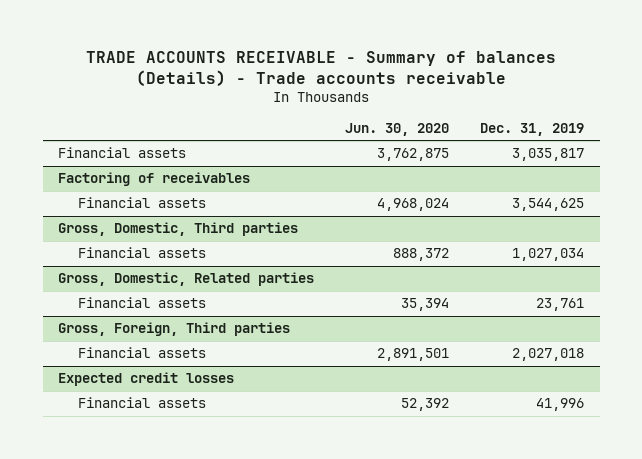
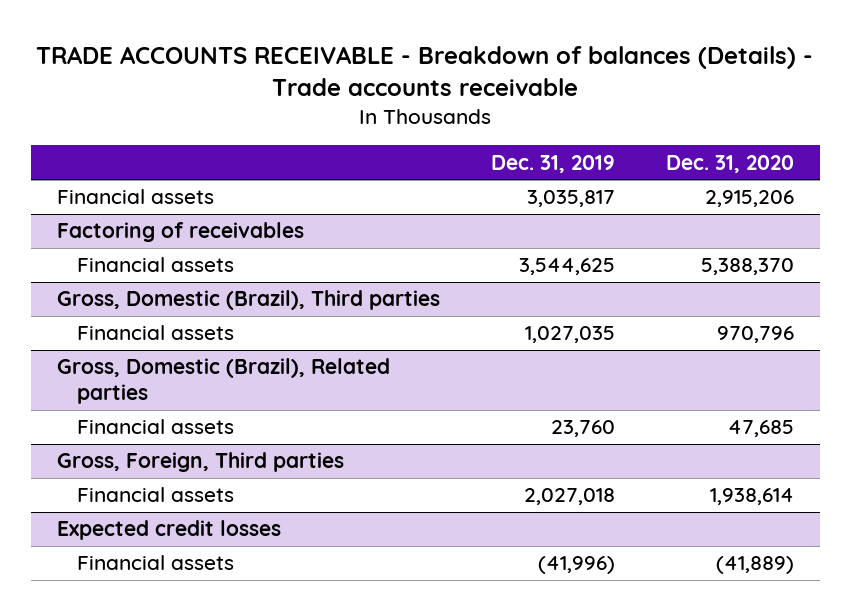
[86,51,557,87] TRADE ACCOUNTS RECEIVABLE - Summary of balances (Details) - Trade accounts receivable -> [36,45,814,97] TRADE ACCOUNTS RECEIVABLE - Breakdown of balances (Details) - Trade accounts receivable
[345,122,450,136] Jun. 30, 2020 -> none
none -> [666,154,795,173] Dec. 31, 2020
[58,222,299,237] Gross, Domestic, Third parties -> [56,290,440,311] Gross, Domestic (Brazil), Third parties
[512,248,585,262] 1,027,034 -> [524,326,615,344] 1,027,035
[58,272,315,287] Gross, Domestic, Related parties -> [56,358,390,405] Gross, Domestic (Brazil), Related parties
[536,298,585,312] 23,761 -> [550,420,615,438] 23,760
[536,398,585,412] 41,996 -> [537,556,615,575] (41,996)

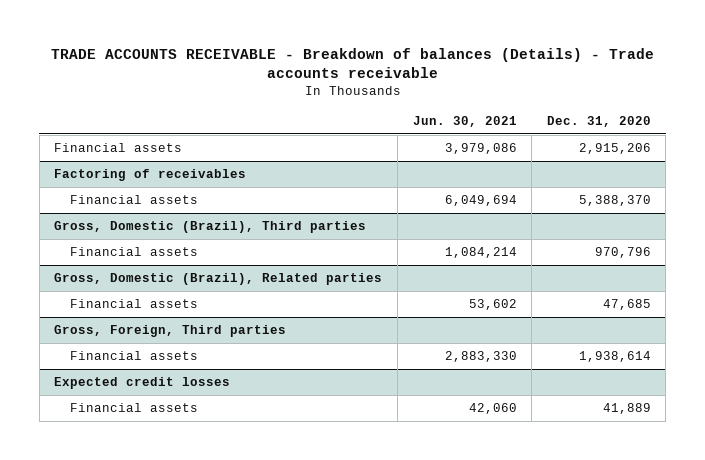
[490,154,615,173] Dec. 31, 2019 -> none
none -> [412,115,517,127] Jun. 30, 2021
[716,556,795,575] (41,889) -> [602,402,651,414] 41,889

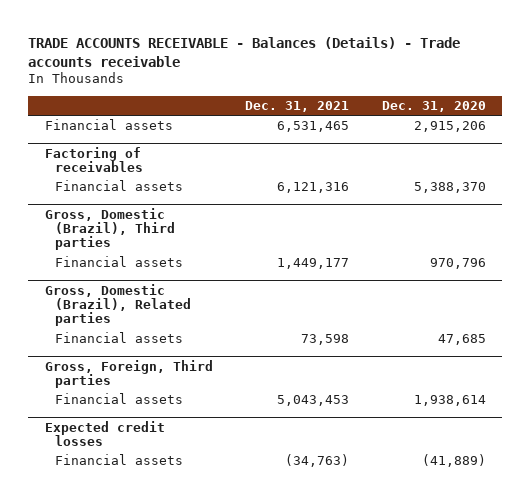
[50,47,654,79] TRADE ACCOUNTS RECEIVABLE - Breakdown of balances (Details) - Trade accounts receivable -> [28,36,461,67] TRADE ACCOUNTS RECEIVABLE - Balances (Details) - Trade accounts receivable
[412,115,517,127] Jun. 30, 2021 -> none
none -> [245,100,350,112] Dec. 31, 2021
[602,402,651,414] 41,889 -> [421,454,486,468] (41,889)

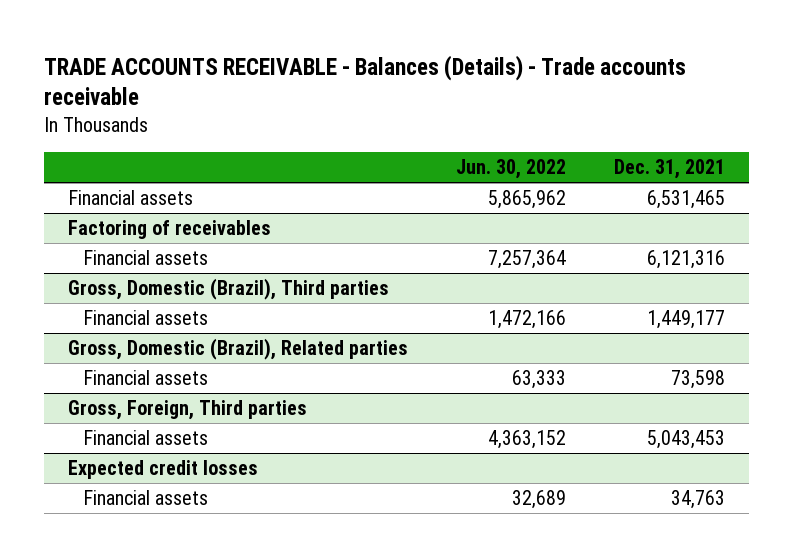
[381,100,486,112] Dec. 31, 2020 -> none
none -> [455,159,566,180] Jun. 30, 2022
[285,454,350,468] (34,763) -> [670,490,725,510] 34,763

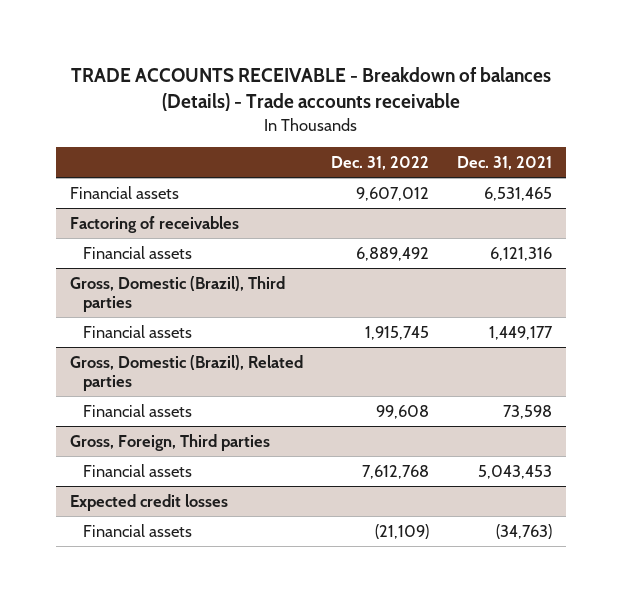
[43,54,686,106] TRADE ACCOUNTS RECEIVABLE - Balances (Details) - Trade accounts receivable -> [71,67,552,112] TRADE ACCOUNTS RECEIVABLE - Breakdown of balances (Details) - Trade accounts receivable
[455,159,566,180] Jun. 30, 2022 -> none
none -> [331,156,430,171] Dec. 31, 2022
[670,490,725,510] 34,763 -> [496,523,553,539] (34,763)

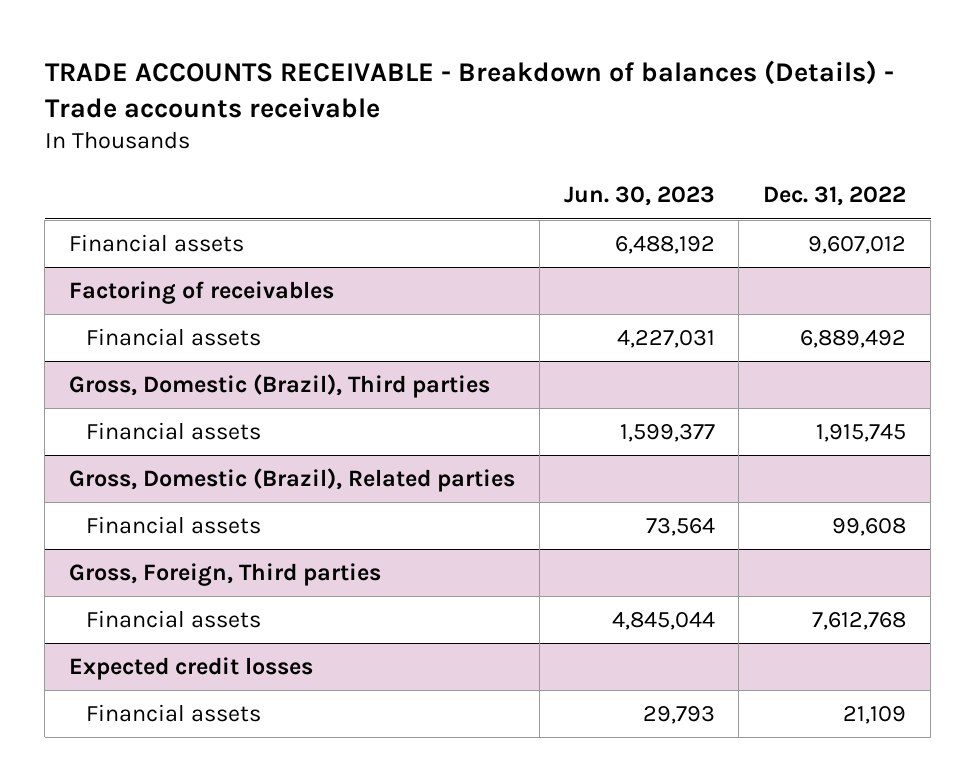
[457,156,553,171] Dec. 31, 2021 -> none
none -> [563,186,715,207] Jun. 30, 2023
[375,523,430,539] (21,109) -> [843,705,907,724] 21,109

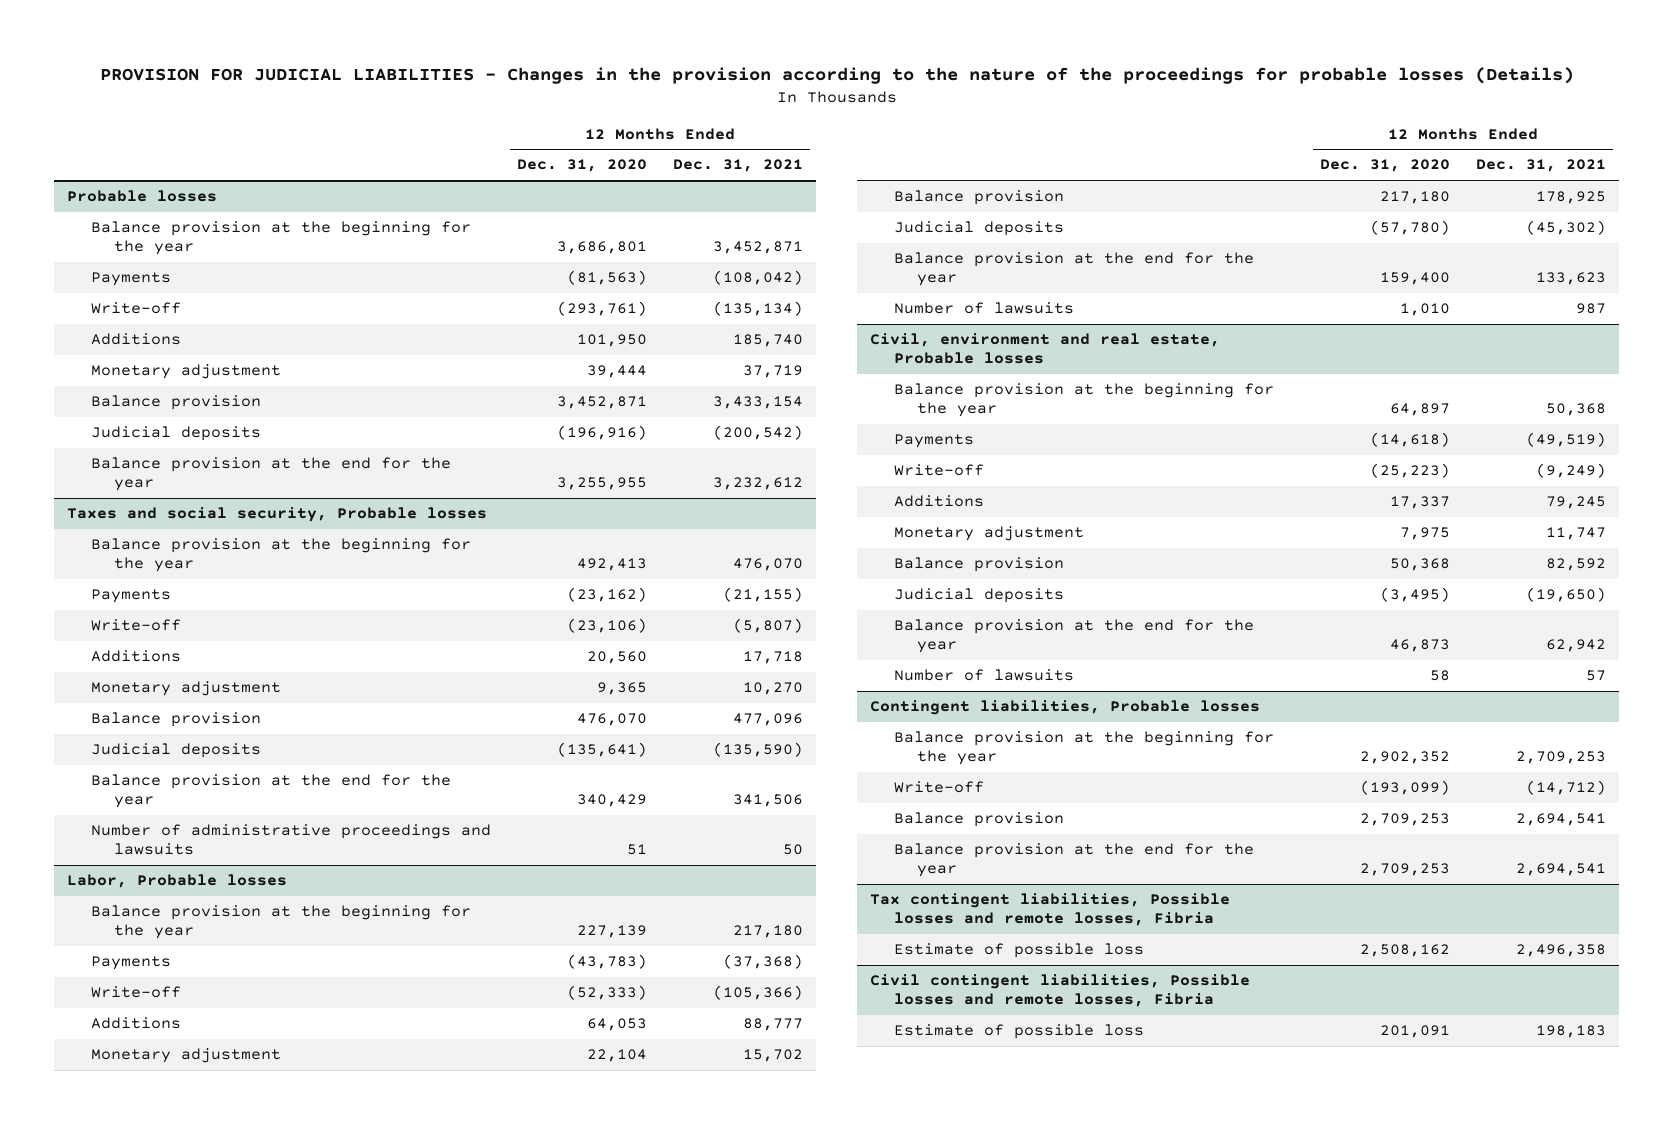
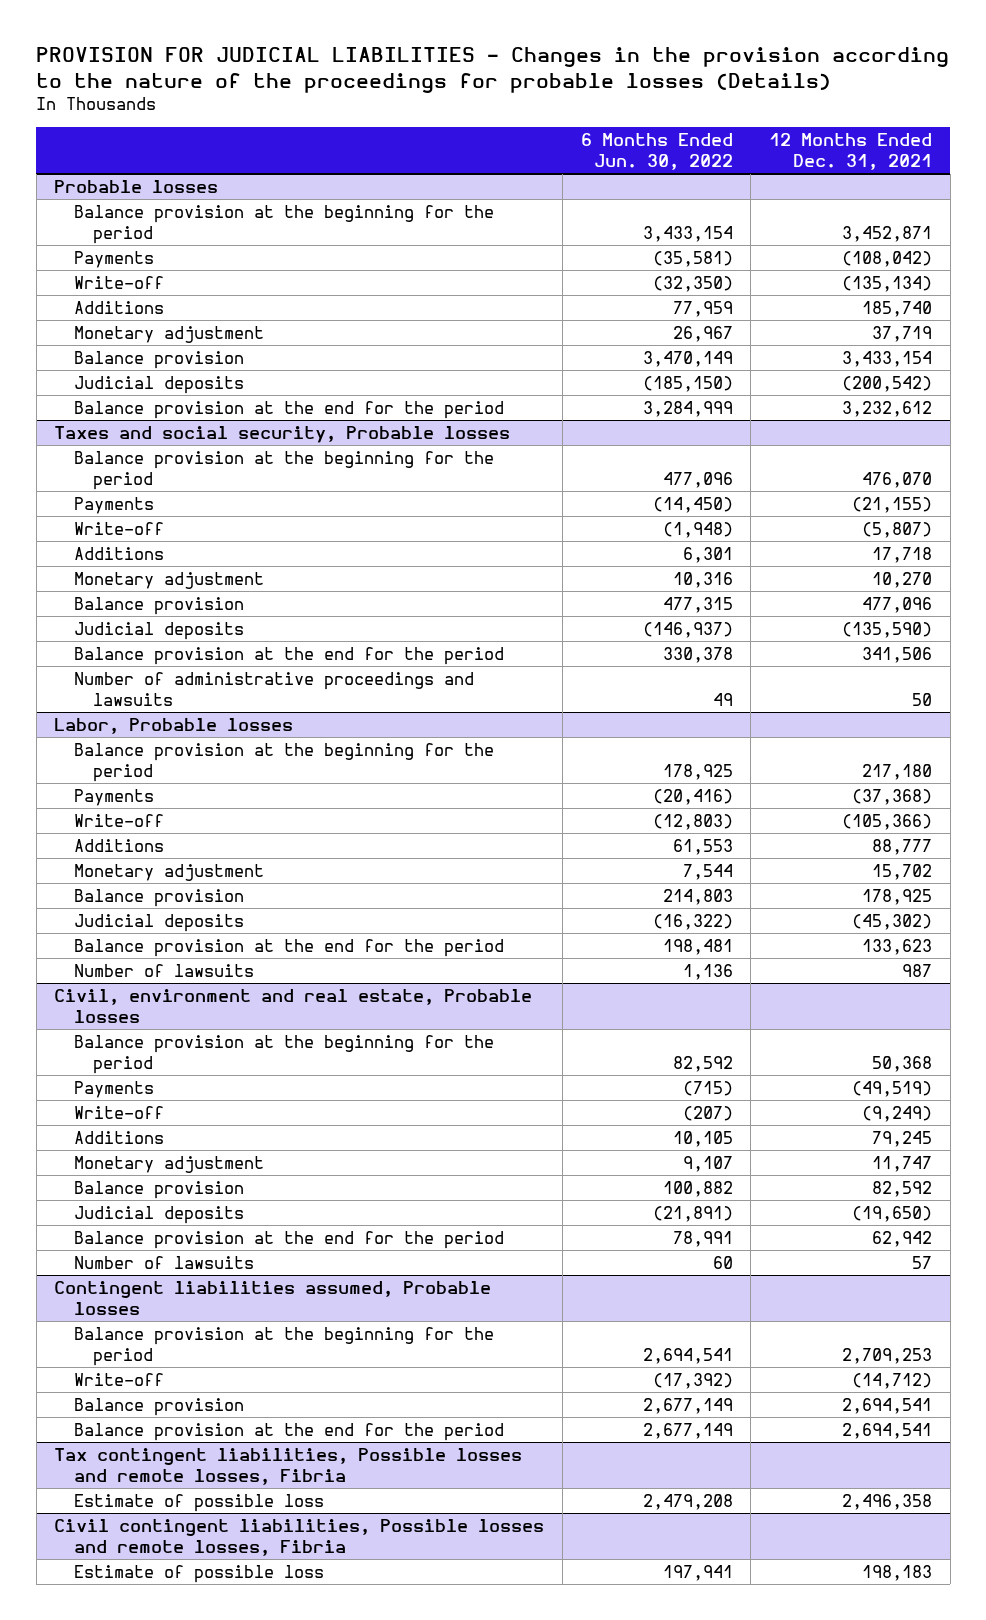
[516,159,647,173] Dec. 31, 2020 -> none
none -> [580,132,733,170] 6 Months Ended Jun. 30, 2022
[90,221,471,256] Balance provision at the beginning for the year -> [73,204,494,244] Balance provision at the beginning for the period
[90,457,451,492] Balance provision at the end for the year -> [73,400,504,419] Balance provision at the end for the period
[90,538,471,573] Balance provision at the beginning for the year -> [73,450,494,490] Balance provision at the beginning for the period
[90,774,451,809] Balance provision at the end for the year -> [73,646,504,665] Balance provision at the end for the period
[90,905,471,940] Balance provision at the beginning for the year -> [73,742,494,782] Balance provision at the beginning for the period
[893,252,1254,287] Balance provision at the end for the year -> [73,938,504,957] Balance provision at the end for the period
[893,383,1274,418] Balance provision at the beginning for the year -> [73,1034,494,1074] Balance provision at the beginning for the period
[893,619,1254,654] Balance provision at the end for the year -> [73,1230,504,1249] Balance provision at the end for the period
[870,700,1261,716] Contingent liabilities, Probable losses -> [54,1280,492,1315] Contingent liabilities assumed, Probable losses
[893,731,1274,766] Balance provision at the beginning for the year -> [73,1326,494,1366] Balance provision at the beginning for the period
[893,843,1254,878] Balance provision at the end for the year -> [73,1422,504,1441] Balance provision at the end for the period

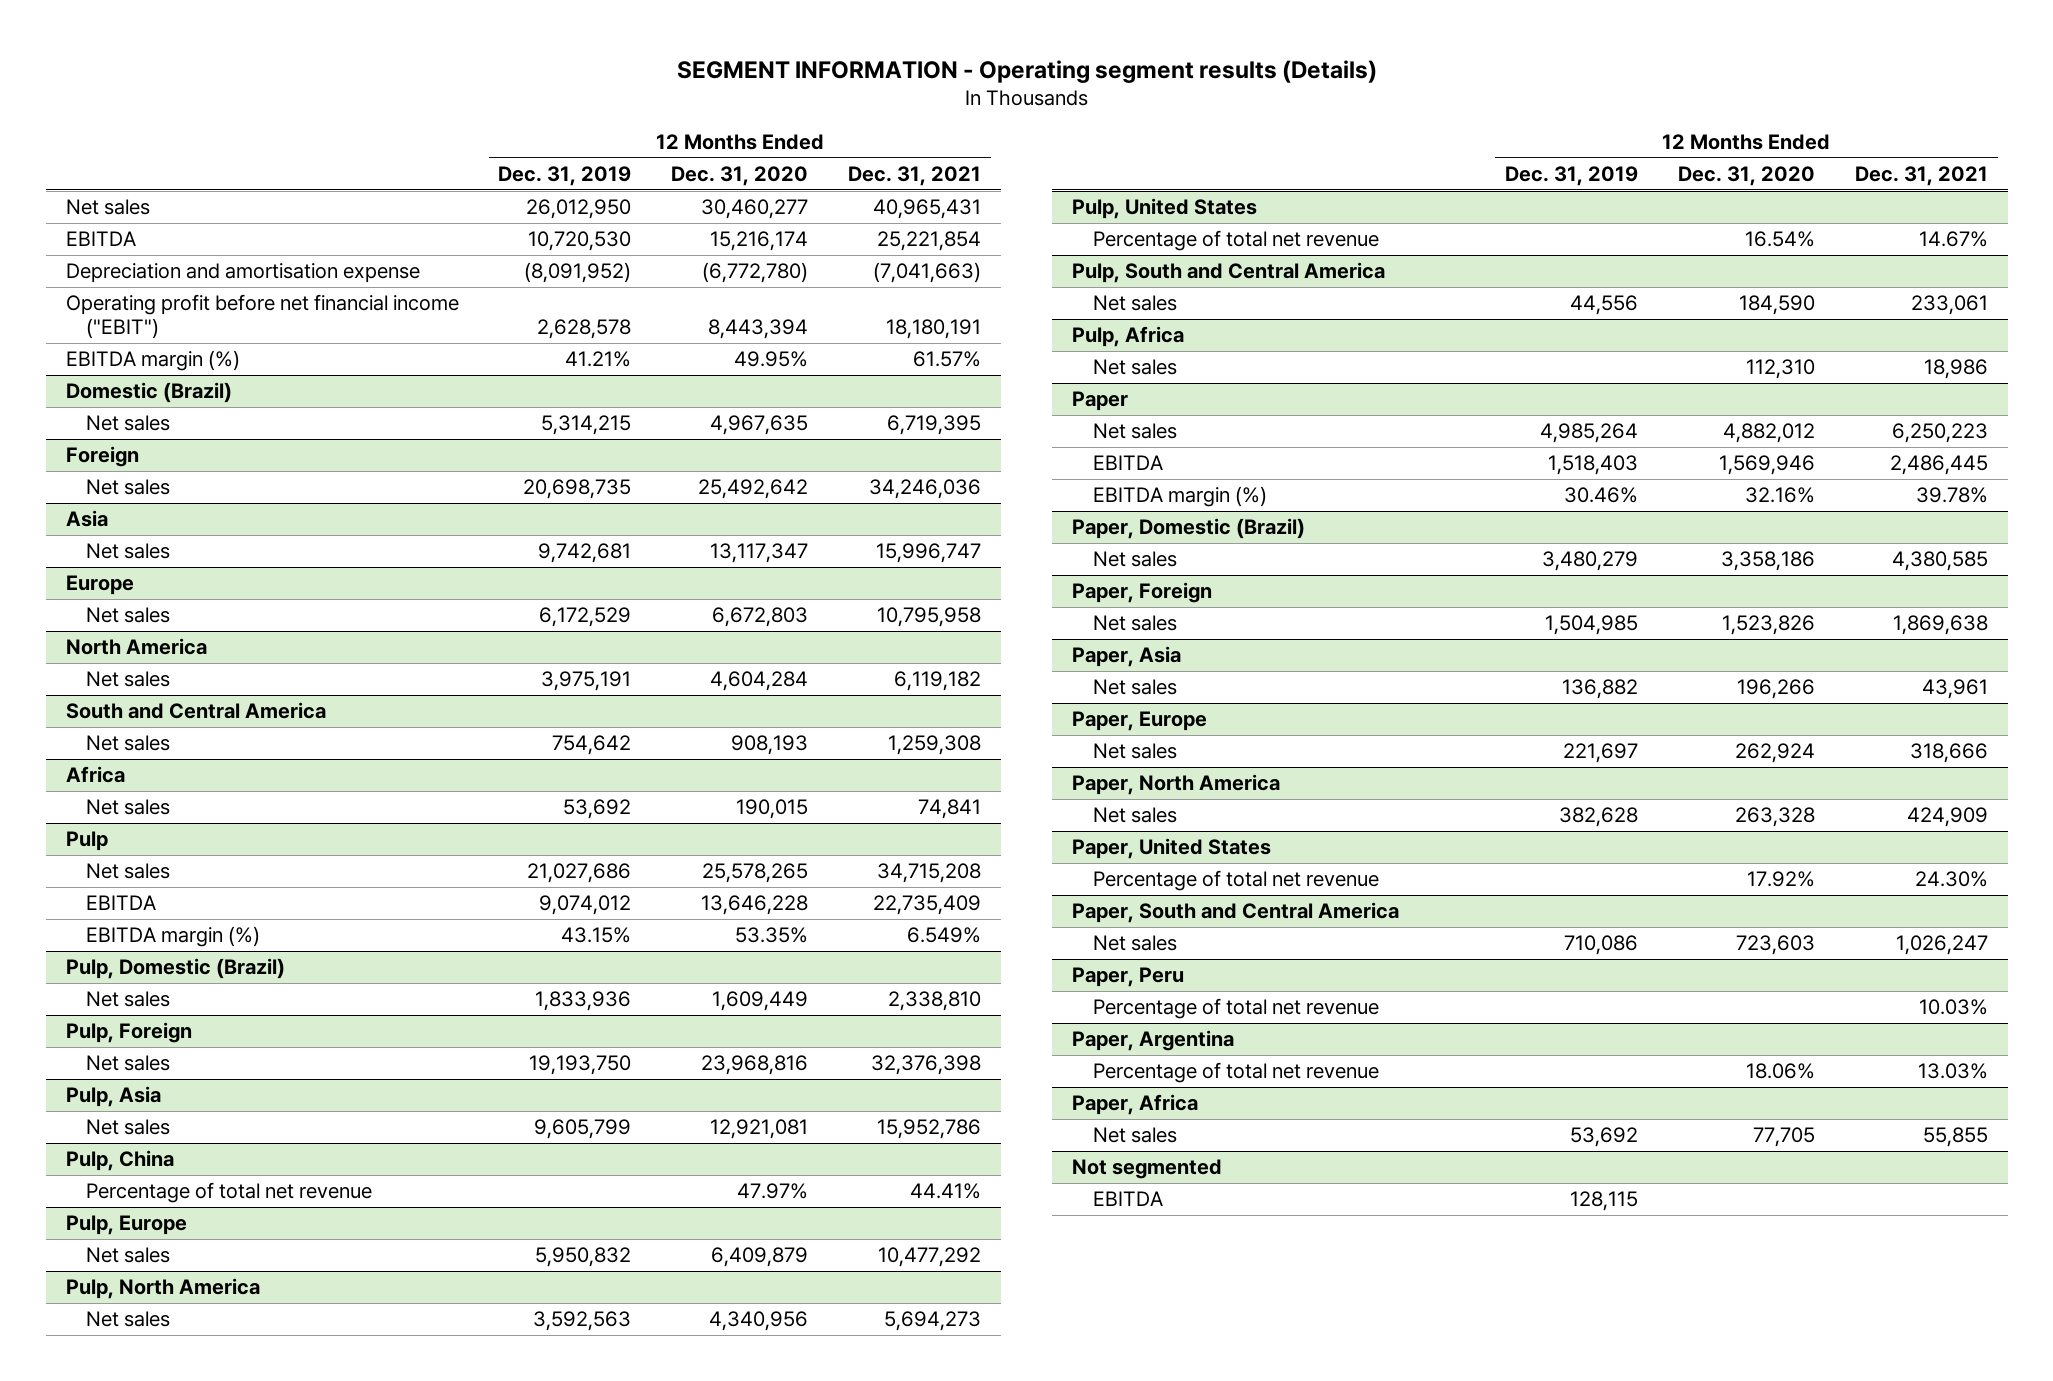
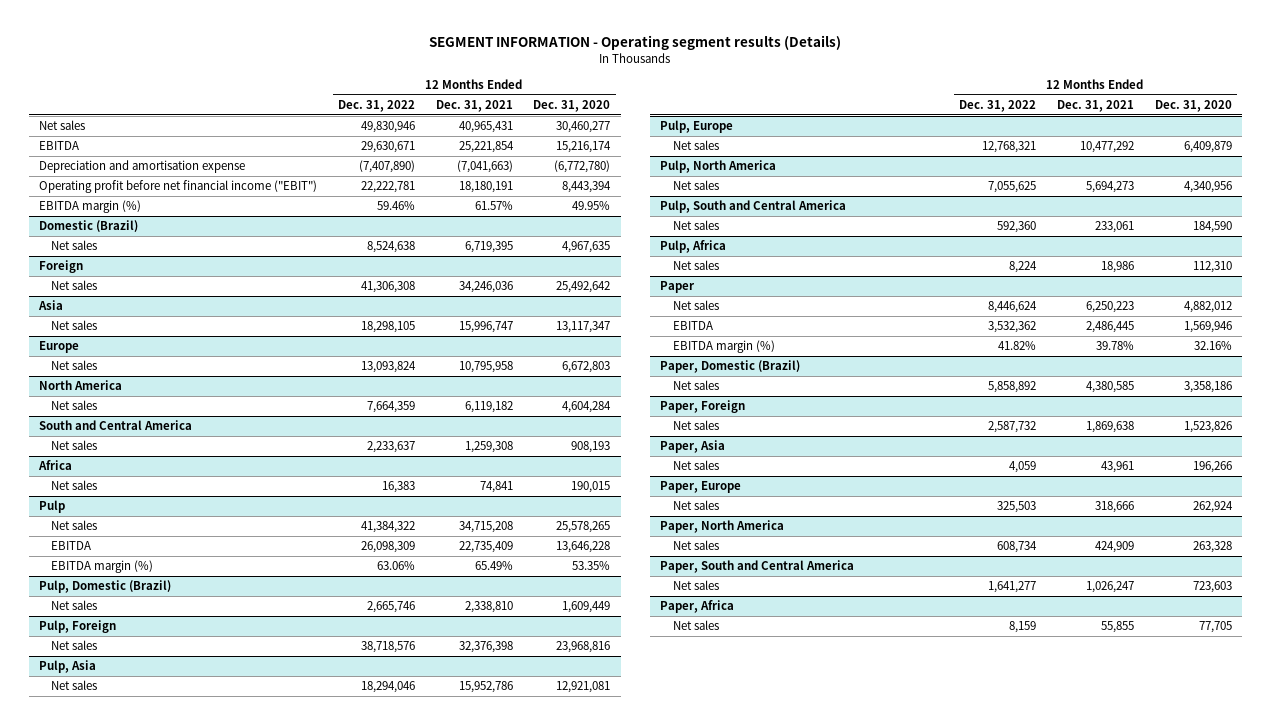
[498,166,632,187] Dec. 31, 2019 -> none
none -> [337,99,415,112] Dec. 31, 2022
[907,927,982,944] 6.549% -> [474,561,513,571] 65.49%
[65,1150,174,1172] Pulp, China -> none
[86,1182,373,1204] Percentage of total net revenue -> none
[1072,198,1258,220] Pulp, United States -> none
[1092,230,1379,252] Percentage of total net revenue -> none
[1072,838,1272,860] Paper, United States -> none
[1092,870,1379,892] Percentage of total net revenue -> none
[1072,967,1185,988] Paper, Peru -> none
[1092,998,1379,1020] Percentage of total net revenue -> none
[1072,1030,1235,1052] Paper, Argentina -> none
[1092,1062,1379,1084] Percentage of total net revenue -> none
[1072,1159,1223,1180] Not segmented -> none
[1092,1191,1163,1207] EBITDA -> none

